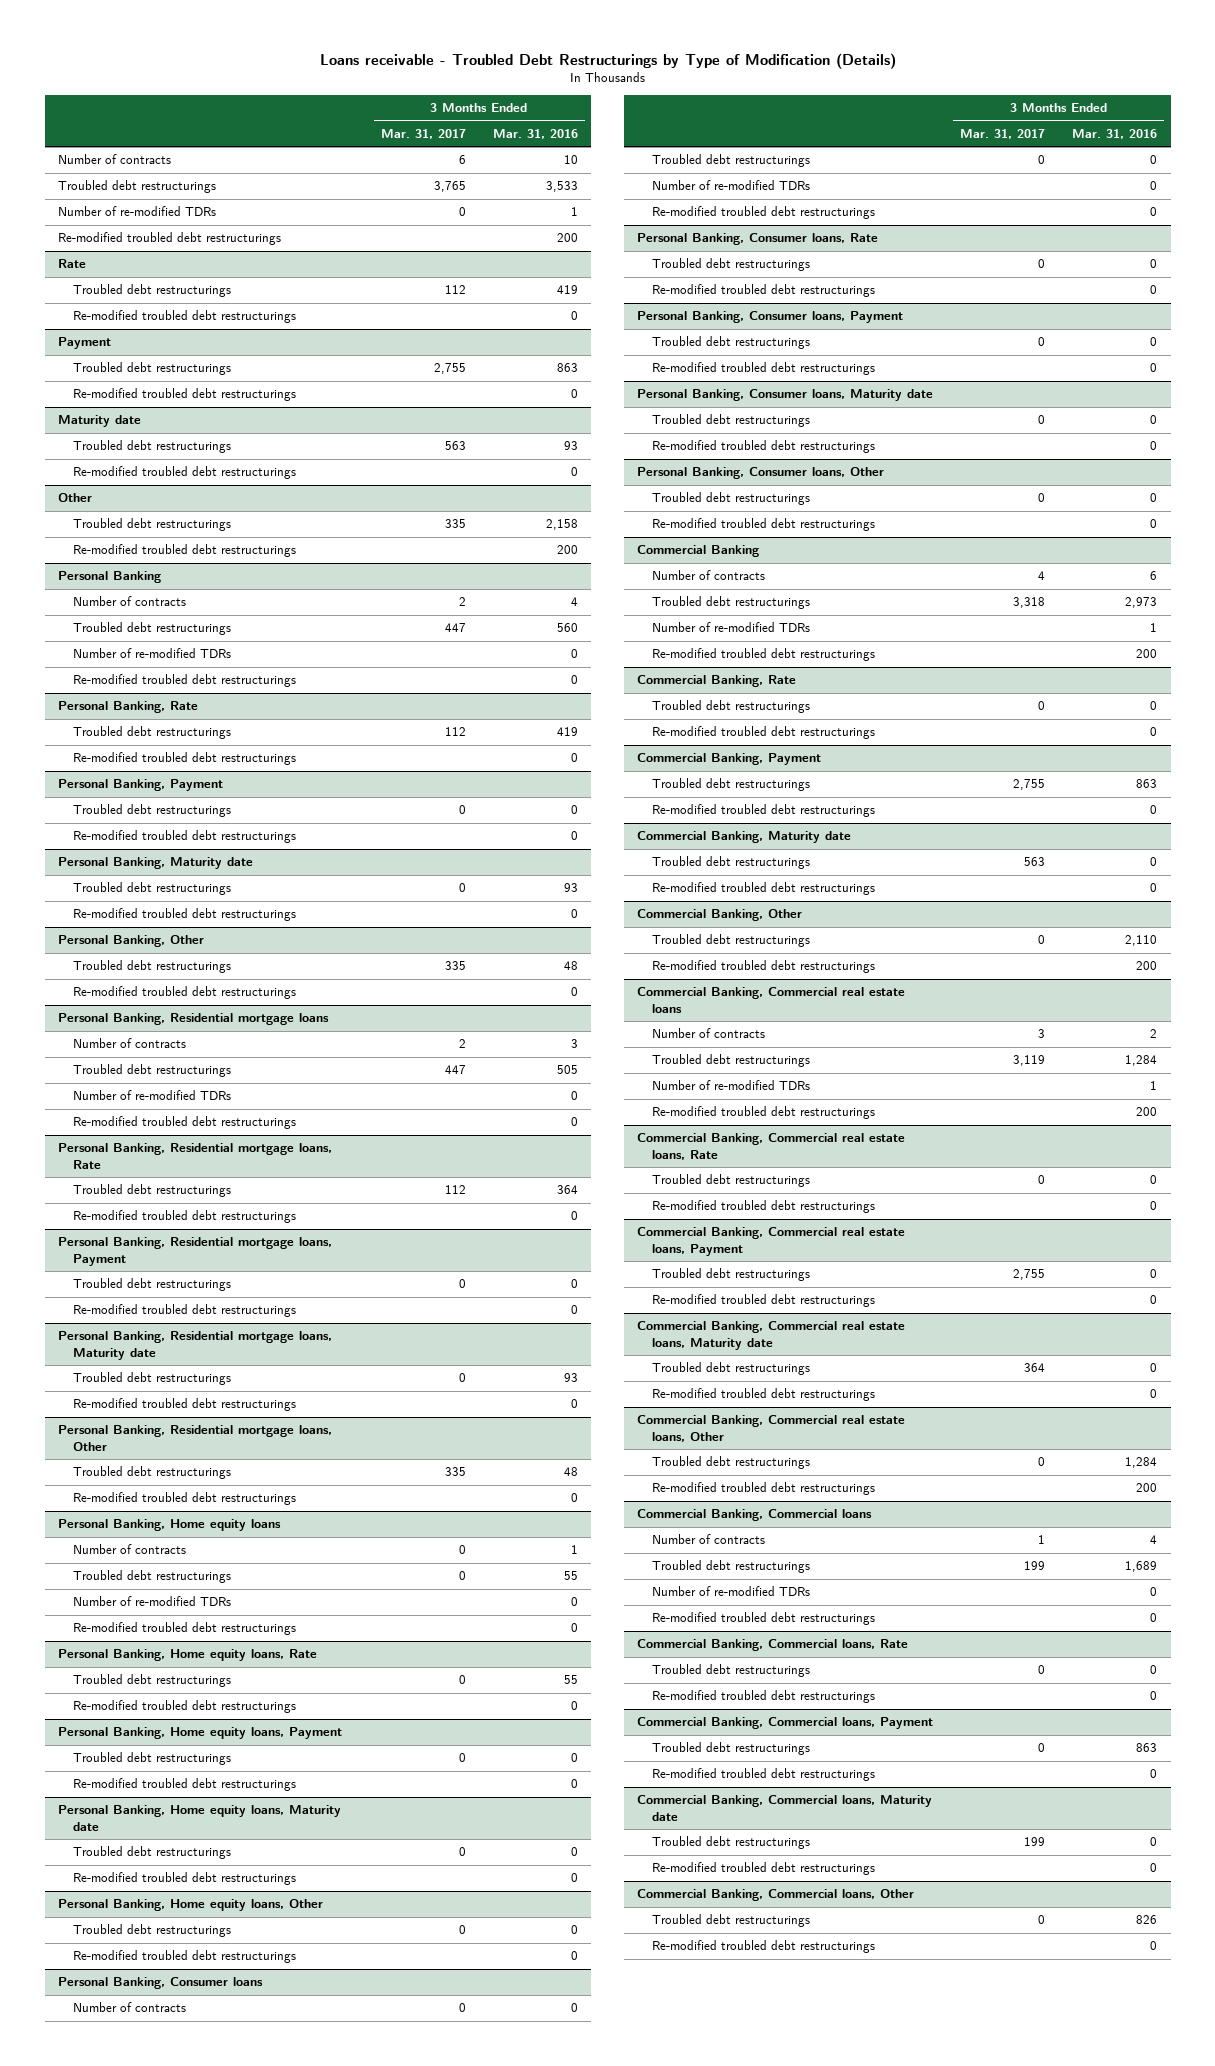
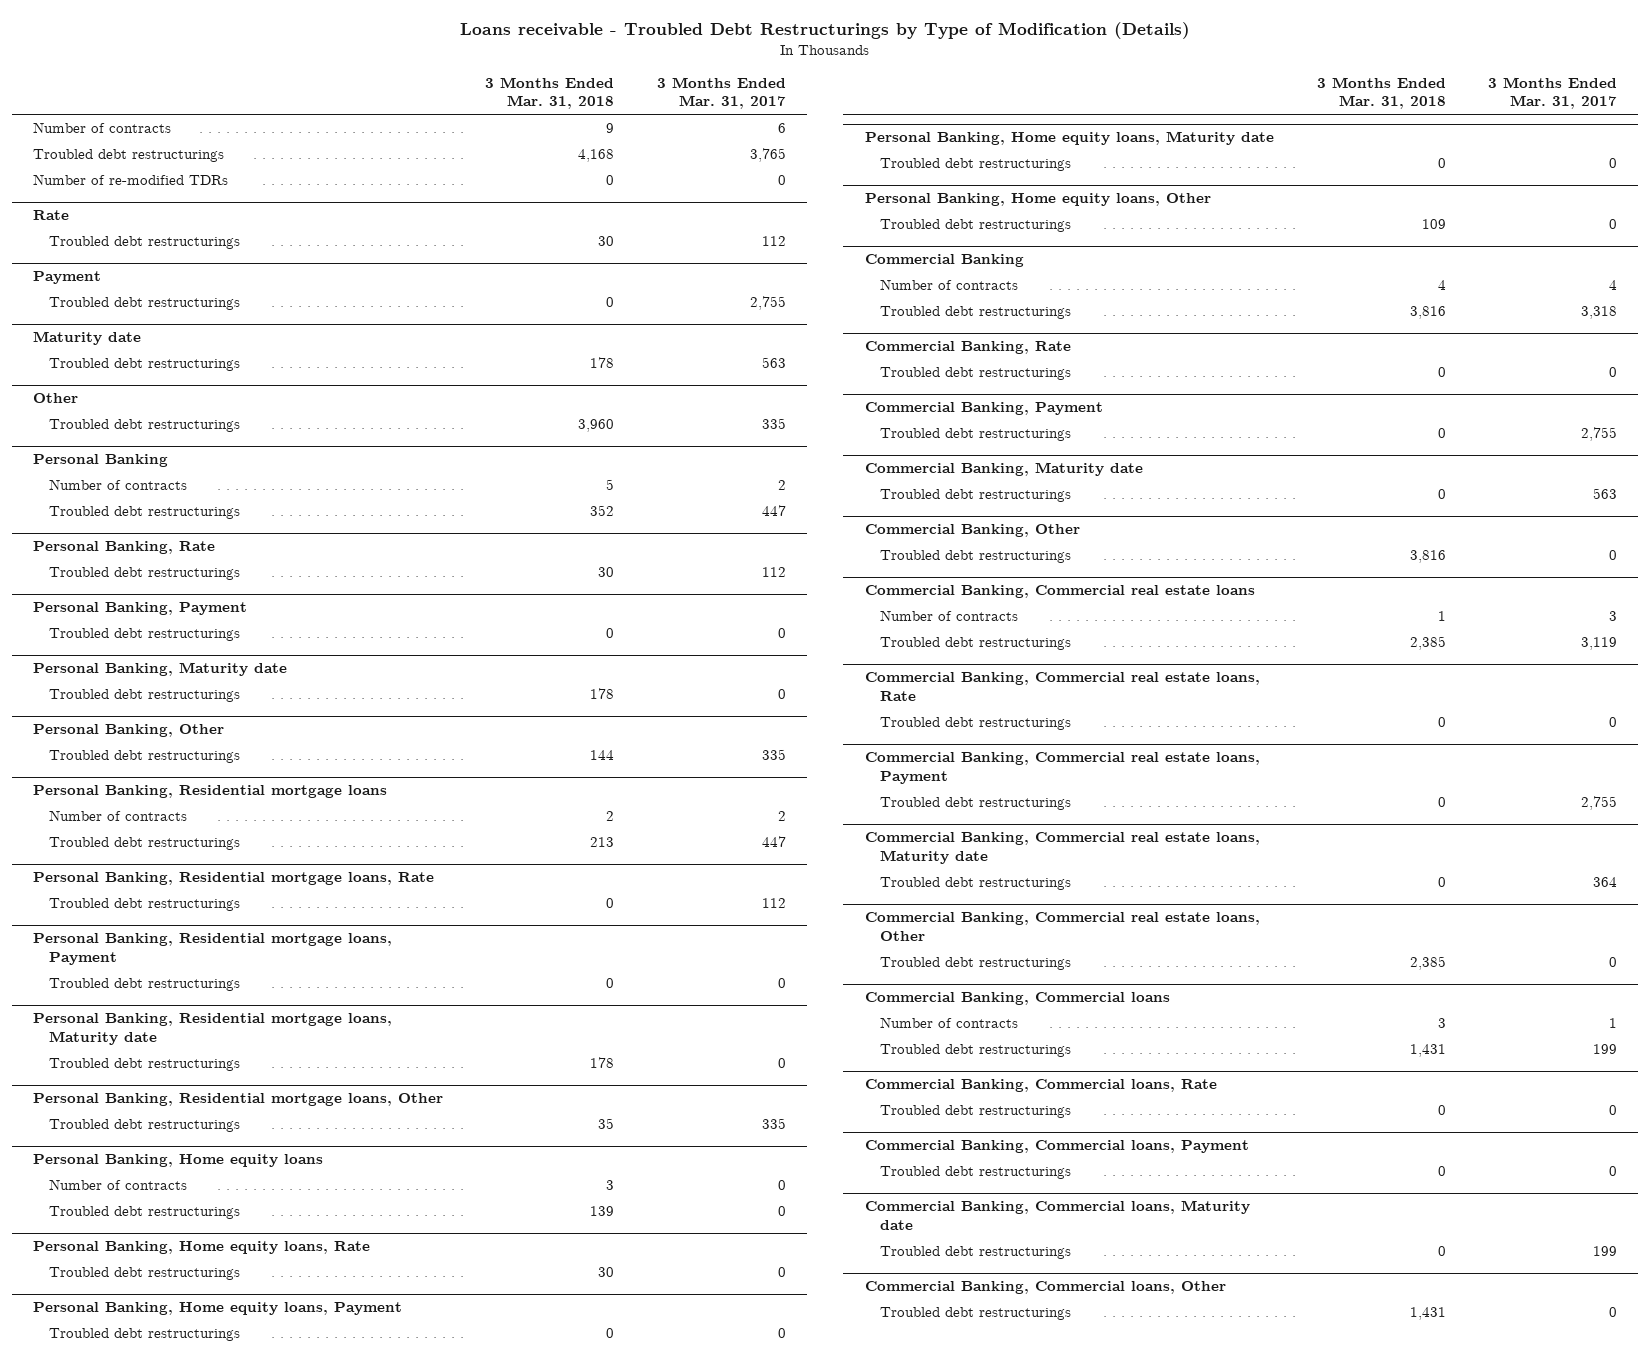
[492,128,578,139] Mar. 31, 2016 -> none
none -> [485,76,615,110] 3 Months Ended Mar. 31, 2018
[58,232,282,246] Re-modified troubled debt restructurings -> none
[73,310,297,324] Re-modified troubled debt restructurings -> none
[73,388,297,402] Re-modified troubled debt restructurings -> none
[73,466,297,480] Re-modified troubled debt restructurings -> none
[73,544,297,558] Re-modified troubled debt restructurings -> none
[73,648,232,659] Number of re-modified TDRs -> none
[73,674,297,688] Re-modified troubled debt restructurings -> none
[73,752,297,766] Re-modified troubled debt restructurings -> none
[73,830,297,844] Re-modified troubled debt restructurings -> none
[73,908,297,922] Re-modified troubled debt restructurings -> none
[73,986,297,1000] Re-modified troubled debt restructurings -> none
[73,1090,232,1101] Number of re-modified TDRs -> none
[73,1116,297,1130] Re-modified troubled debt restructurings -> none
[73,1210,297,1224] Re-modified troubled debt restructurings -> none
[73,1304,297,1318] Re-modified troubled debt restructurings -> none
[73,1398,297,1412] Re-modified troubled debt restructurings -> none
[73,1492,297,1506] Re-modified troubled debt restructurings -> none
[73,1596,232,1607] Number of re-modified TDRs -> none
[73,1622,297,1636] Re-modified troubled debt restructurings -> none
[73,1700,297,1714] Re-modified troubled debt restructurings -> none
[73,1778,297,1792] Re-modified troubled debt restructurings -> none
[73,1872,297,1886] Re-modified troubled debt restructurings -> none
[73,1950,297,1964] Re-modified troubled debt restructurings -> none
[58,1977,264,1990] Personal Banking, Consumer loans -> none
[73,2002,187,2013] Number of contracts -> none
[652,154,811,168] Troubled debt restructurings -> none
[652,180,811,191] Number of re-modified TDRs -> none
[652,206,876,220] Re-modified troubled debt restructurings -> none
[637,233,879,246] Personal Banking, Consumer loans, Rate -> none
[652,258,811,272] Troubled debt restructurings -> none
[652,284,876,298] Re-modified troubled debt restructurings -> none
[637,311,904,324] Personal Banking, Consumer loans, Payment -> none
[652,336,811,350] Troubled debt restructurings -> none
[652,362,876,376] Re-modified troubled debt restructurings -> none
[637,389,934,402] Personal Banking, Consumer loans, Maturity date -> none
[652,414,811,428] Troubled debt restructurings -> none
[652,440,876,454] Re-modified troubled debt restructurings -> none
[637,467,885,480] Personal Banking, Consumer loans, Other -> none
[652,492,811,506] Troubled debt restructurings -> none
[652,518,876,532] Re-modified troubled debt restructurings -> none
[652,622,811,633] Number of re-modified TDRs -> none
[652,648,876,662] Re-modified troubled debt restructurings -> none
[652,726,876,740] Re-modified troubled debt restructurings -> none
[652,804,876,818] Re-modified troubled debt restructurings -> none
[652,882,876,896] Re-modified troubled debt restructurings -> none
[652,960,876,974] Re-modified troubled debt restructurings -> none
[652,1080,811,1091] Number of re-modified TDRs -> none
[652,1106,876,1120] Re-modified troubled debt restructurings -> none
[652,1200,876,1214] Re-modified troubled debt restructurings -> none
[652,1294,876,1308] Re-modified troubled debt restructurings -> none
[652,1388,876,1402] Re-modified troubled debt restructurings -> none
[652,1482,876,1496] Re-modified troubled debt restructurings -> none
[652,1586,811,1597] Number of re-modified TDRs -> none
[652,1612,876,1626] Re-modified troubled debt restructurings -> none
[652,1690,876,1704] Re-modified troubled debt restructurings -> none
[652,1768,876,1782] Re-modified troubled debt restructurings -> none
[652,1862,876,1876] Re-modified troubled debt restructurings -> none
[652,1940,876,1954] Re-modified troubled debt restructurings -> none

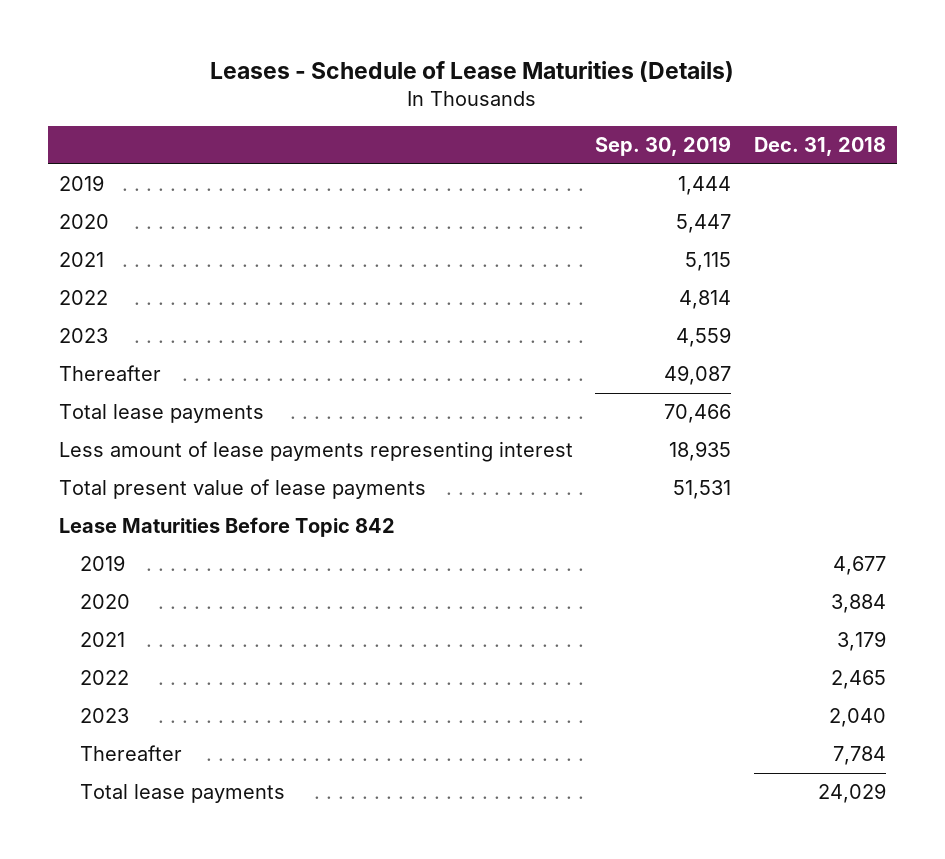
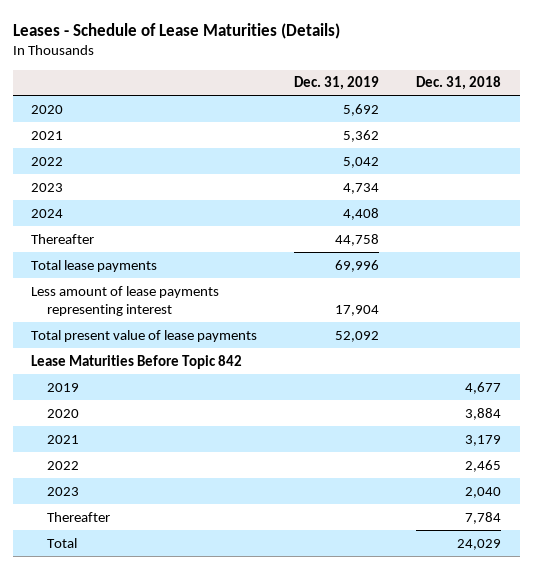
[595,136,732,157] Sep. 30, 2019 -> none
none -> [294,76,380,91] Dec. 31, 2019
[58,175,104,192] 2019 -> none
none -> [31,208,64,218] 2024
[80,784,286,804] Total lease payments -> [46,537,77,548] Total

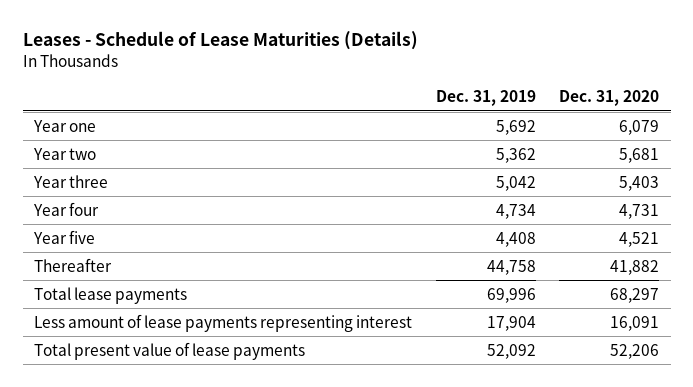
[416,76,502,91] Dec. 31, 2018 -> none
none -> [559,90,660,107] Dec. 31, 2020
[31,104,64,114] 2020 -> [33,119,97,132] Year one
[31,130,64,140] 2021 -> [33,147,97,160] Year two
[31,156,64,166] 2022 -> [33,174,109,188] Year three
[31,182,64,192] 2023 -> [33,201,100,216] Year four
[31,208,64,218] 2024 -> [33,229,96,244] Year five
[31,354,243,369] Lease Maturities Before Topic 842 -> none
[46,382,79,392] 2019 -> none
[46,408,79,418] 2020 -> none
[46,434,79,444] 2021 -> none
[46,460,79,470] 2022 -> none
[46,486,79,496] 2023 -> none
[46,511,110,522] Thereafter -> none
[46,537,77,548] Total -> none

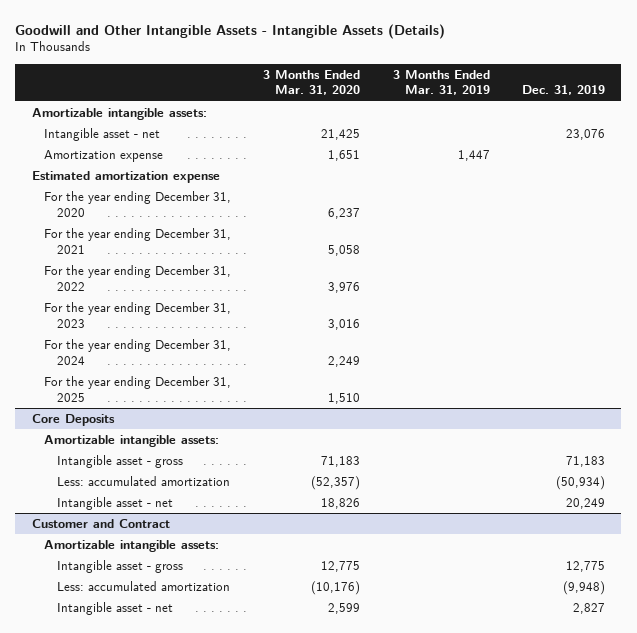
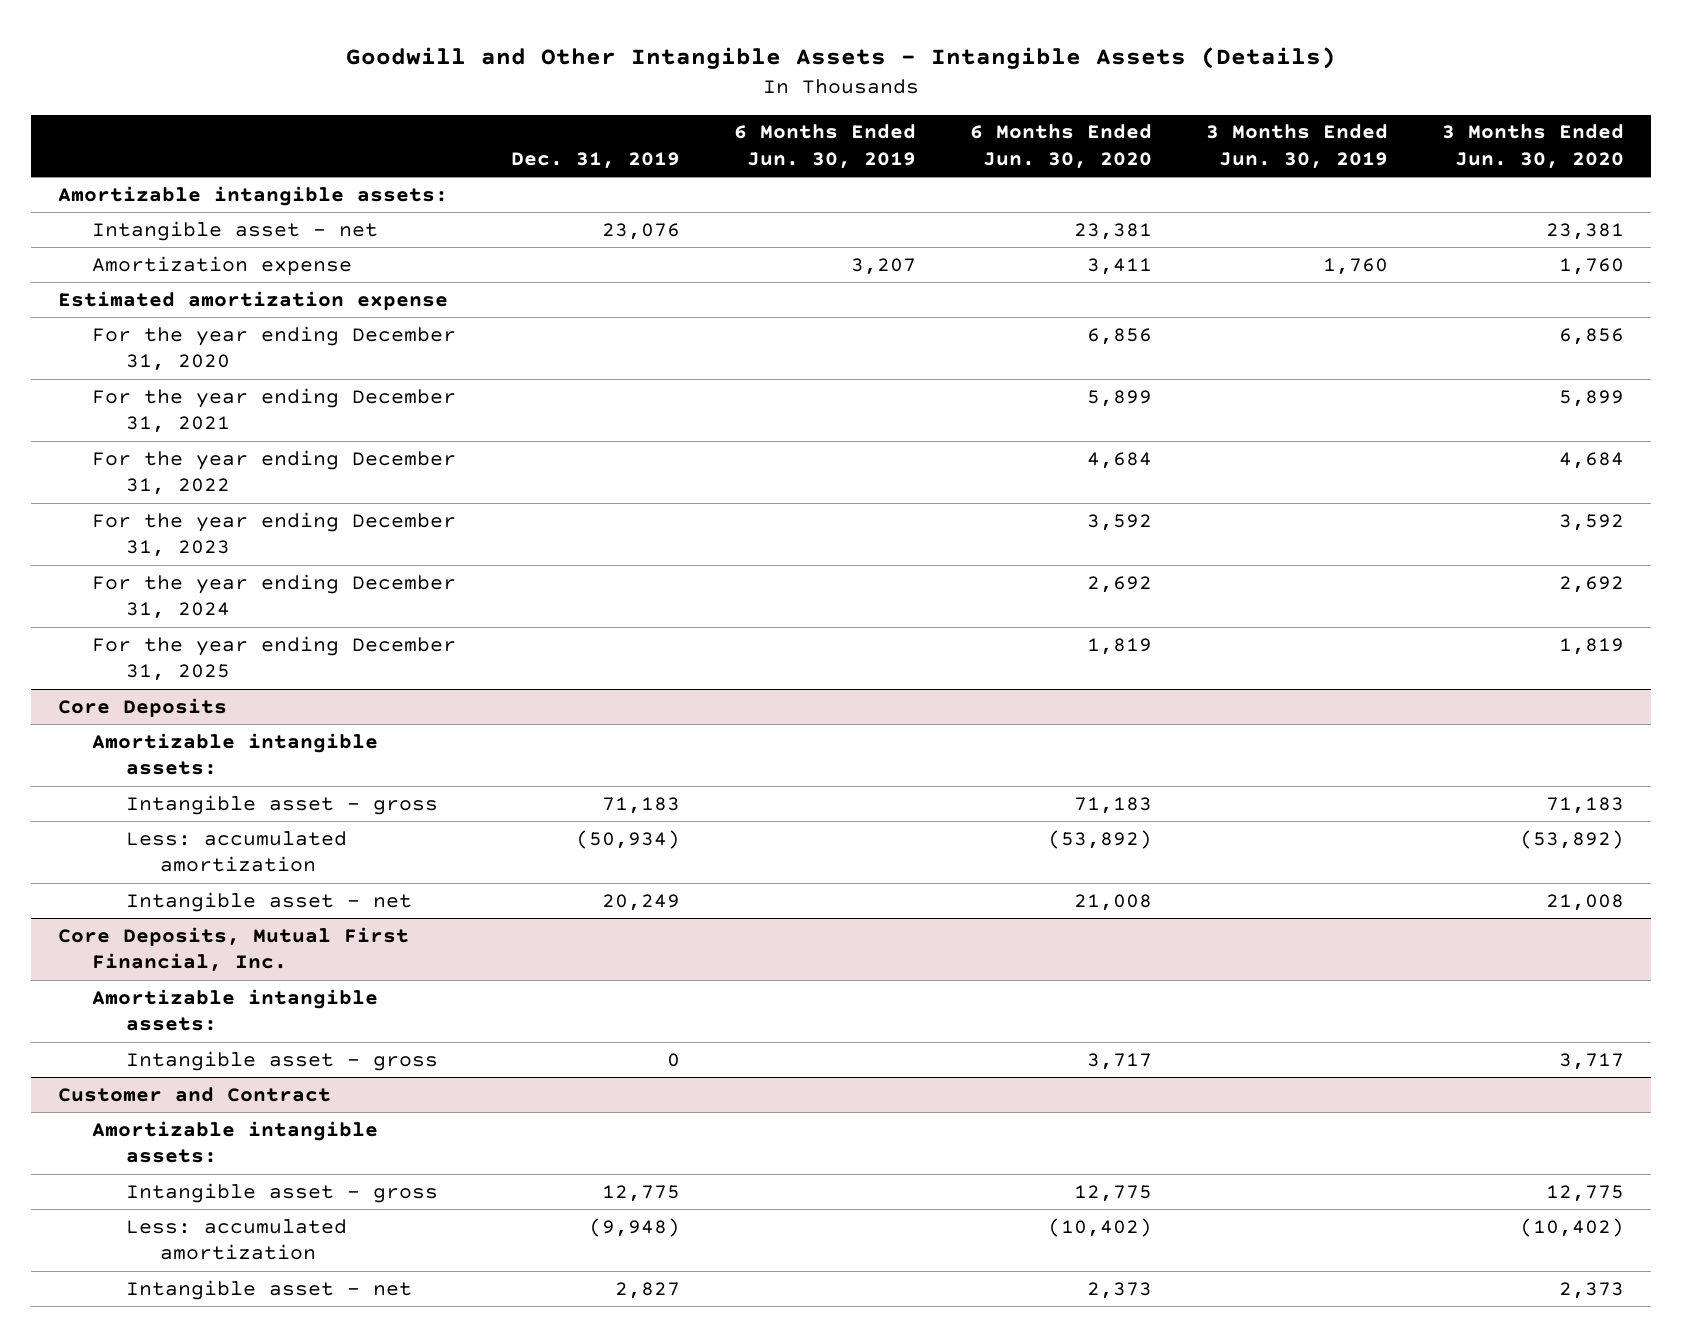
[263,69,361,96] 3 Months Ended Mar. 31, 2020 -> none
[392,69,490,96] 3 Months Ended Mar. 31, 2019 -> none
none -> [733,124,916,169] 6 Months Ended Jun. 30, 2019
none -> [969,124,1152,169] 6 Months Ended Jun. 30, 2020
none -> [1206,124,1389,169] 3 Months Ended Jun. 30, 2019
none -> [1442,124,1625,169] 3 Months Ended Jun. 30, 2020
none -> [58,926,410,973] Core Deposits, Mutual First Financial, Inc.
none -> [92,988,379,1032] Amortizable intangible assets:
none -> [126,1050,439,1071] Intangible asset - gross

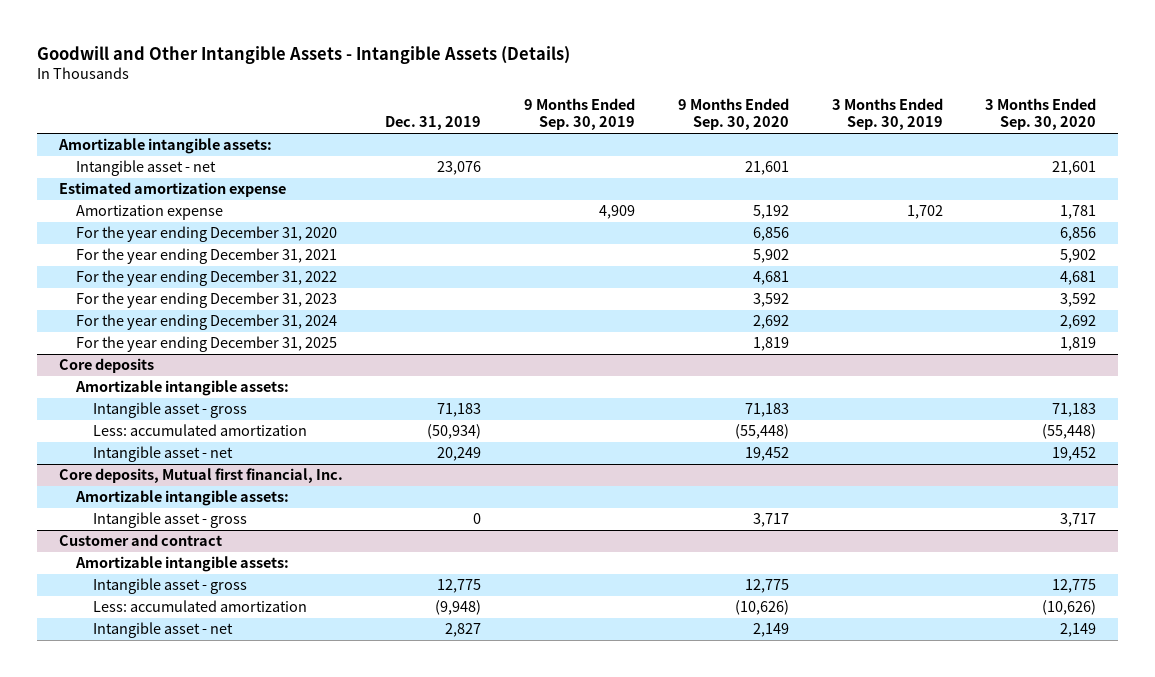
[733,124,916,169] 6 Months Ended Jun. 30, 2019 -> none
[969,124,1152,169] 6 Months Ended Jun. 30, 2020 -> none
[1206,124,1389,169] 3 Months Ended Jun. 30, 2019 -> none
[1442,124,1625,169] 3 Months Ended Jun. 30, 2020 -> none
none -> [524,98,636,131] 9 Months Ended Sep. 30, 2019
none -> [677,98,789,131] 9 Months Ended Sep. 30, 2020
none -> [831,98,943,131] 3 Months Ended Sep. 30, 2019
none -> [985,98,1097,131] 3 Months Ended Sep. 30, 2020
[92,255,353,276] Amortization expense -> [75,205,223,221] Amortization expense
[58,697,228,718] Core Deposits -> [58,358,154,374] Core deposits
[58,926,410,973] Core Deposits, Mutual First Financial, Inc. -> [58,468,343,484] Core deposits, Mutual first financial, Inc.
[58,1086,332,1102] Customer and Contract -> [58,534,222,547] Customer and contract

